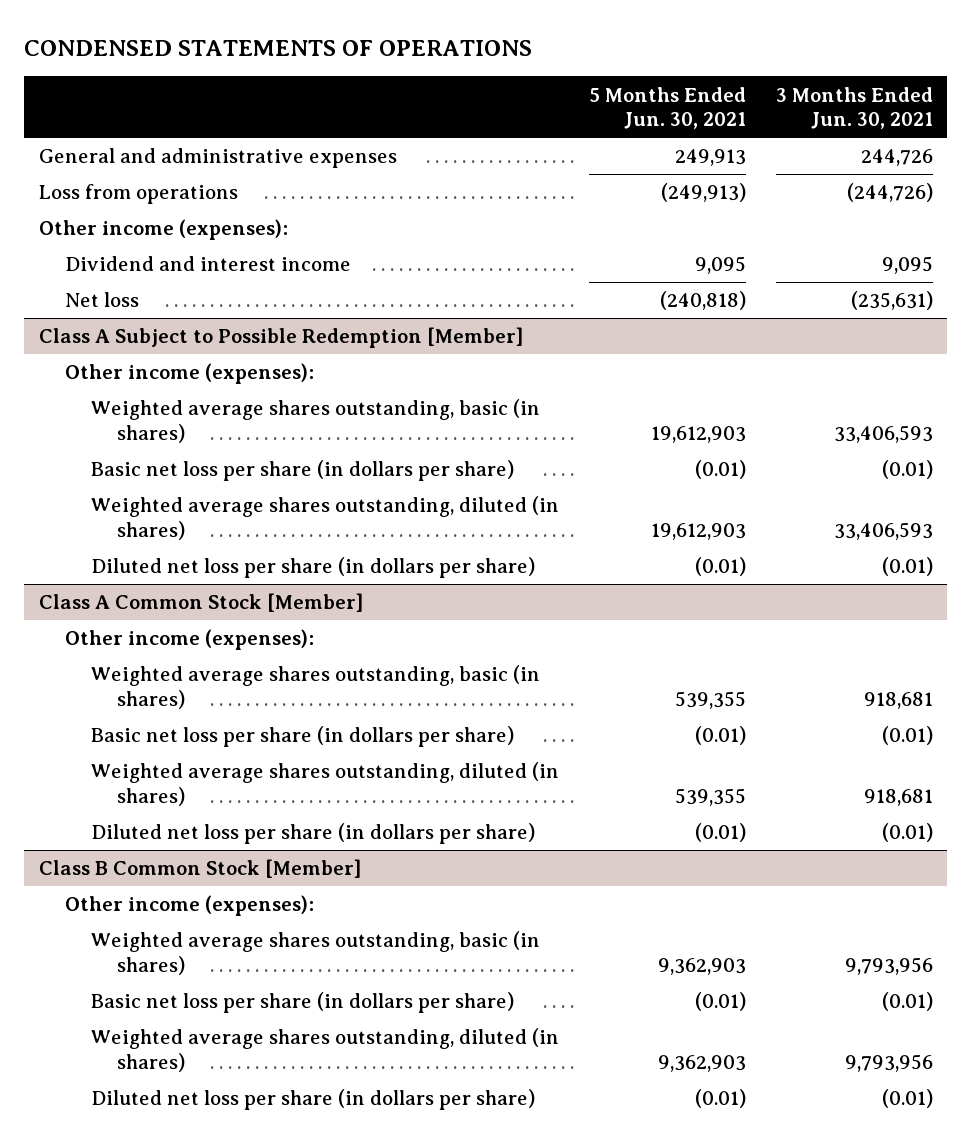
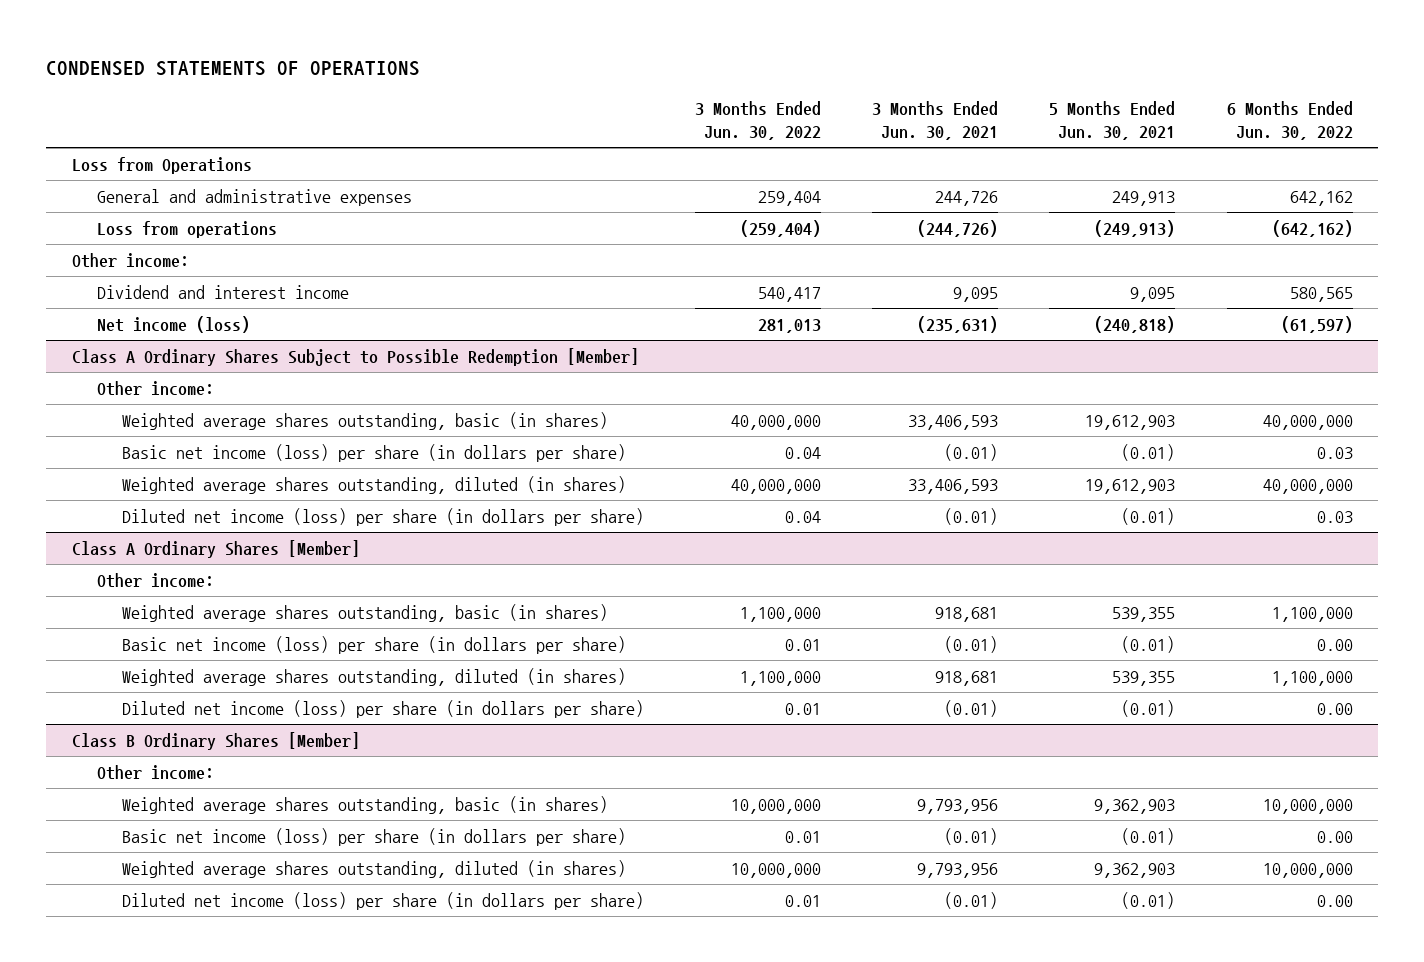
none -> [695,101,822,141] 3 Months Ended Jun. 30, 2022
none -> [1226,101,1353,141] 6 Months Ended Jun. 30, 2022
none -> [71,156,252,174] Loss from Operations
[38,219,288,241] Other income (expenses): -> [71,252,189,268] Other income:
[64,292,139,308] Net loss -> [96,315,250,333] Net income (loss)
[38,327,523,349] Class A Subject to Possible Redemption [Member] -> [71,347,639,366] Class A Ordinary Shares Subject to Possible Redemption [Member]
[64,363,314,385] Other income (expenses): -> [96,380,214,396] Other income:
[90,460,514,482] Basic net loss per share (in dollars per share) -> [122,443,627,462] Basic net income (loss) per share (in dollars per share)
[90,557,535,579] Diluted net loss per share (in dollars per share) -> [122,507,645,526] Diluted net income (loss) per share (in dollars per share)
[38,593,363,613] Class A Common Stock [Member] -> [71,539,360,558] Class A Ordinary Shares [Member]
[64,629,314,651] Other income (expenses): -> [96,572,214,588] Other income:
[90,726,514,748] Basic net loss per share (in dollars per share) -> [122,635,627,654] Basic net income (loss) per share (in dollars per share)
[90,823,535,845] Diluted net loss per share (in dollars per share) -> [122,699,645,718] Diluted net income (loss) per share (in dollars per share)
[38,859,361,879] Class B Common Stock [Member] -> [71,731,360,750] Class B Ordinary Shares [Member]
[64,895,314,917] Other income (expenses): -> [96,764,214,780] Other income:
[90,992,514,1014] Basic net loss per share (in dollars per share) -> [122,827,627,846] Basic net income (loss) per share (in dollars per share)
[90,1089,535,1111] Diluted net loss per share (in dollars per share) -> [122,891,645,910] Diluted net income (loss) per share (in dollars per share)

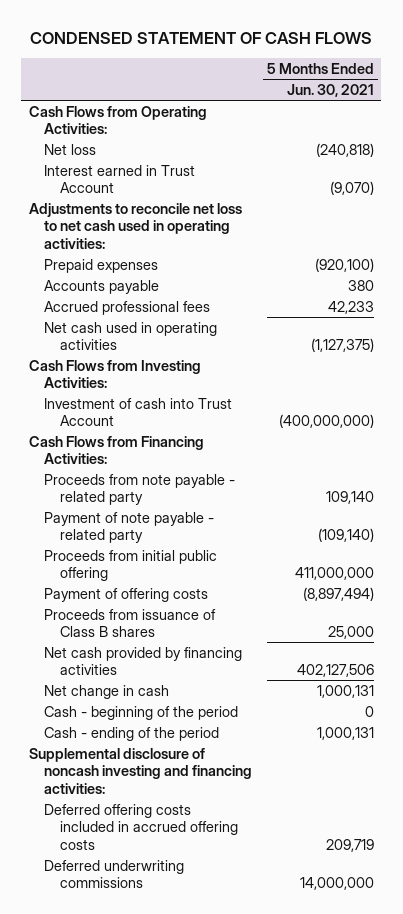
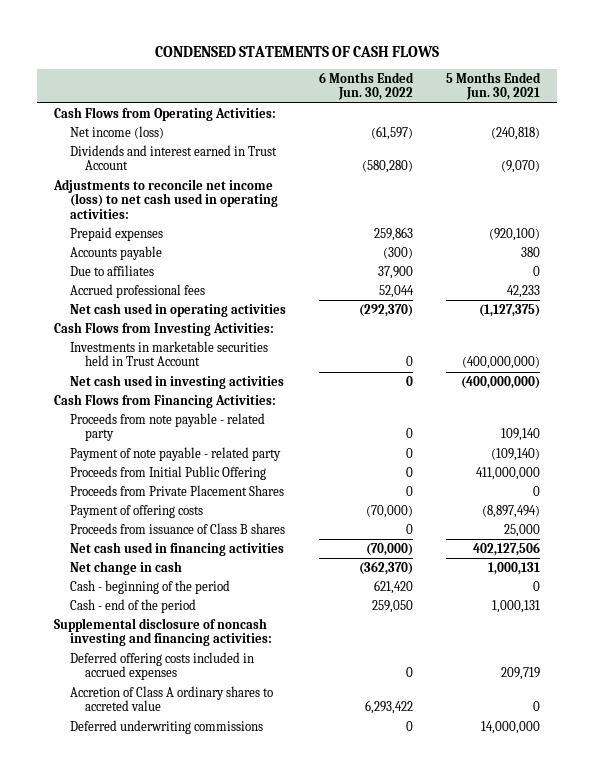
[30,31,373,44] CONDENSED STATEMENT OF CASH FLOWS -> [155,45,440,57] CONDENSED STATEMENTS OF CASH FLOWS
none -> [318,71,414,101] 6 Months Ended Jun. 30, 2022
[44,143,97,155] Net loss -> [69,125,164,139] Net income (loss)
[44,164,196,194] Interest earned in Trust Account -> [69,144,277,171] Dividends and interest earned in Trust Account
[28,202,242,249] Adjustments to reconcile net loss to net cash used in operating activities: -> [53,178,278,219] Adjustments to reconcile net income (loss) to net cash used in operating activities:
none -> [69,264,154,276] Due to affiliates
[44,397,233,427] Investment of cash into Trust Account -> [69,340,268,367] Investments in marketable securities held in Trust Account
none -> [69,374,284,389] Net cash used in investing activities
[44,549,218,582] Proceeds from initial public offering -> [69,465,266,480] Proceeds from Initial Public Offering
none -> [69,484,284,496] Proceeds from Private Placement Shares
[44,646,243,676] Net cash provided by financing activities -> [69,541,284,556] Net cash used in financing activities
[44,726,220,741] Cash - ending of the period -> [69,598,196,613] Cash - end of the period
[44,803,239,850] Deferred offering costs included in accrued offering costs -> [69,651,254,681] Deferred offering costs included in accrued expenses
none -> [69,685,273,712] Accretion of Class A ordinary shares to accreted value

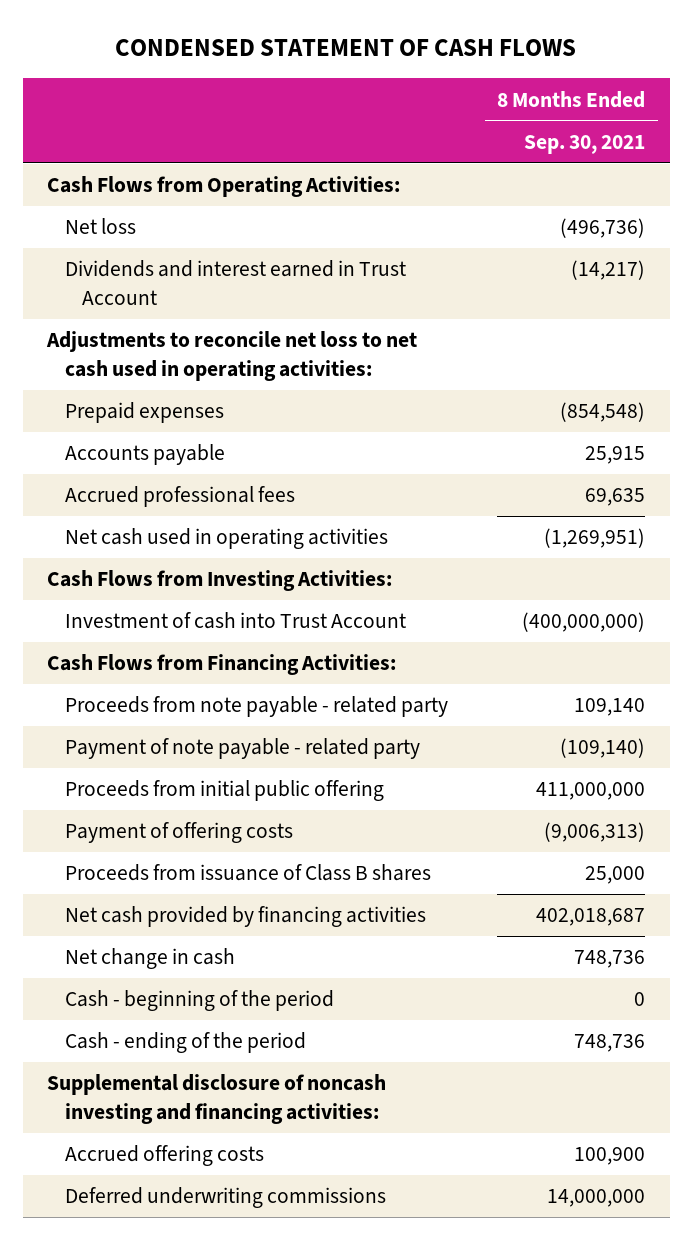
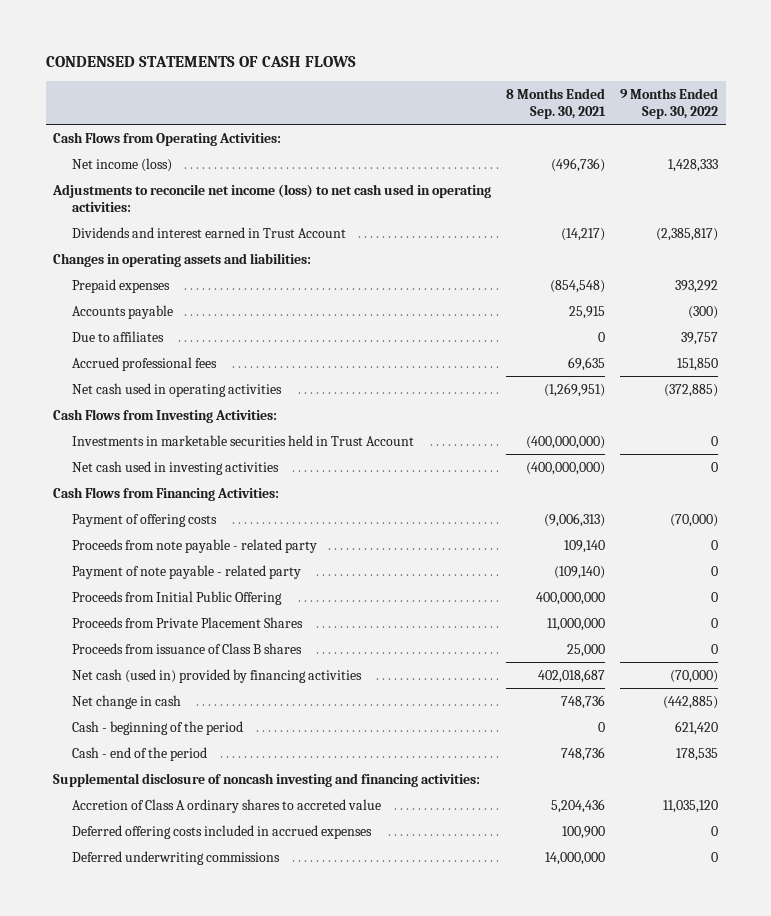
[115,39,577,57] CONDENSED STATEMENT OF CASH FLOWS -> [45,56,356,68] CONDENSED STATEMENTS OF CASH FLOWS
none -> [620,87,719,119] 9 Months Ended Sep. 30, 2022
[64,218,136,235] Net loss -> [71,157,172,172] Net income (loss)
none -> [52,183,492,212] Adjustments to reconcile net income (loss) to net cash used in operating activities:
[46,331,418,381] Adjustments to reconcile net loss to net cash used in operating activities: -> none
none -> [53,252,312,267] Changes in operating assets and liabilities:
none -> [71,330,164,342] Due to affiliates
[64,612,406,630] Investment of cash into Trust Account -> [71,434,414,446] Investments in marketable securities held in Trust Account
none -> [71,460,279,475] Net cash used in investing activities
[64,822,293,844] Payment of offering costs -> [71,513,217,527] Payment of offering costs
[64,780,384,802] Proceeds from initial public offering -> [71,590,282,605] Proceeds from Initial Public Offering
[536,782,646,801] 411,000,000 -> [536,591,606,605] 400,000,000
none -> [71,616,303,628] Proceeds from Private Placement Shares
[64,906,426,928] Net cash provided by financing activities -> [71,668,362,683] Net cash (used in) provided by financing activities
[64,1032,306,1054] Cash - ending of the period -> [71,746,207,761] Cash - end of the period
[64,1145,264,1167] Accrued offering costs -> none
none -> [71,798,381,813] Accretion of Class A ordinary shares to accreted value
none -> [71,824,372,839] Deferred offering costs included in accrued expenses

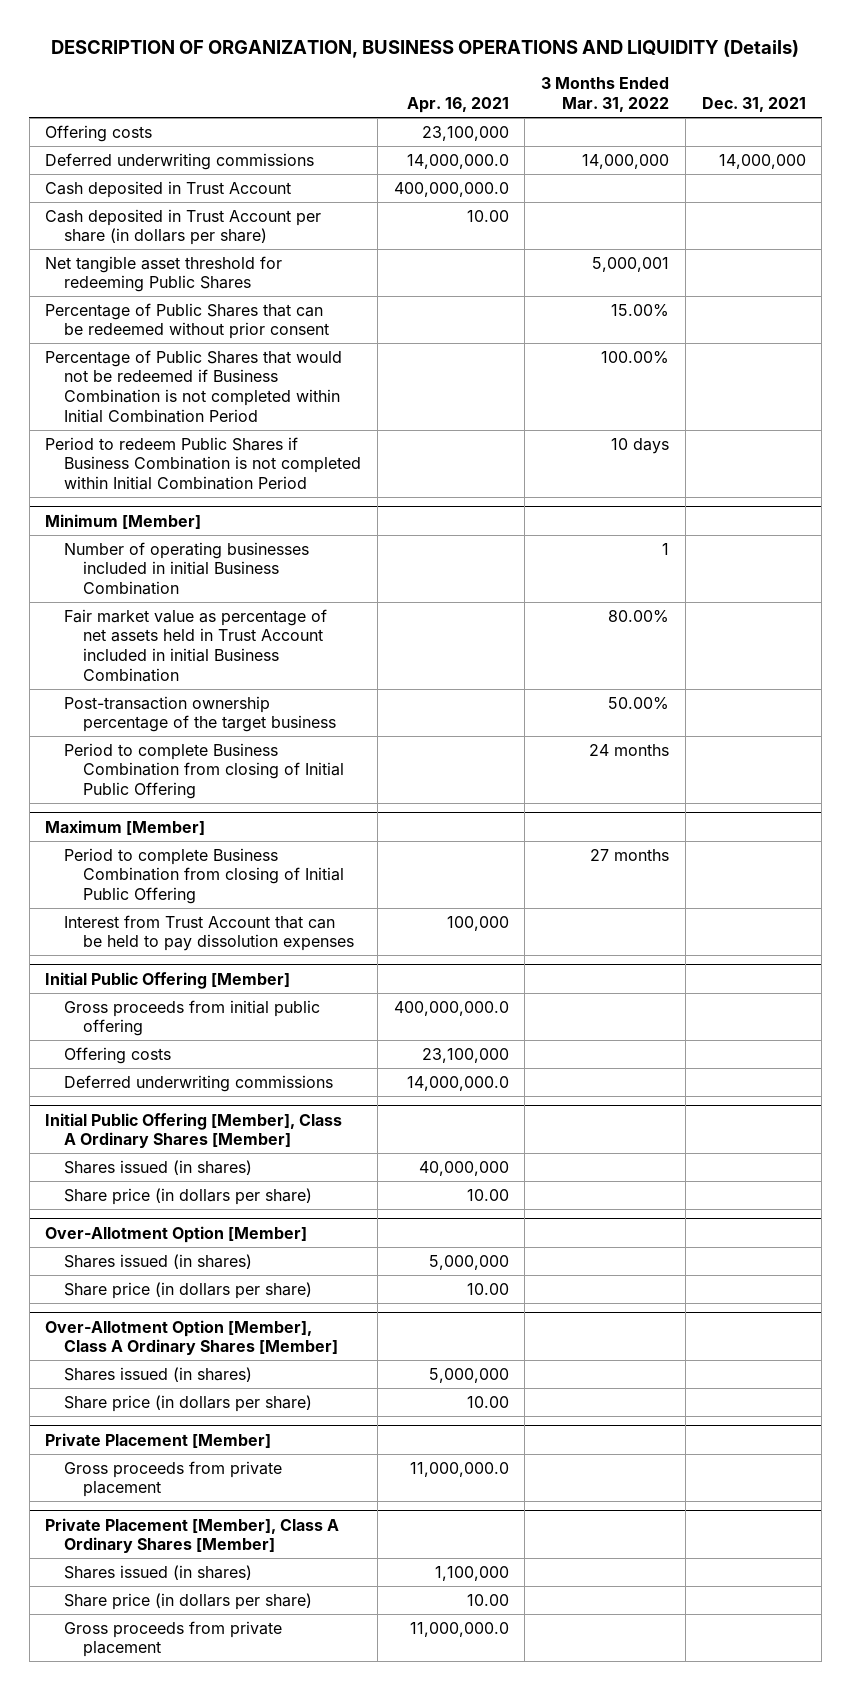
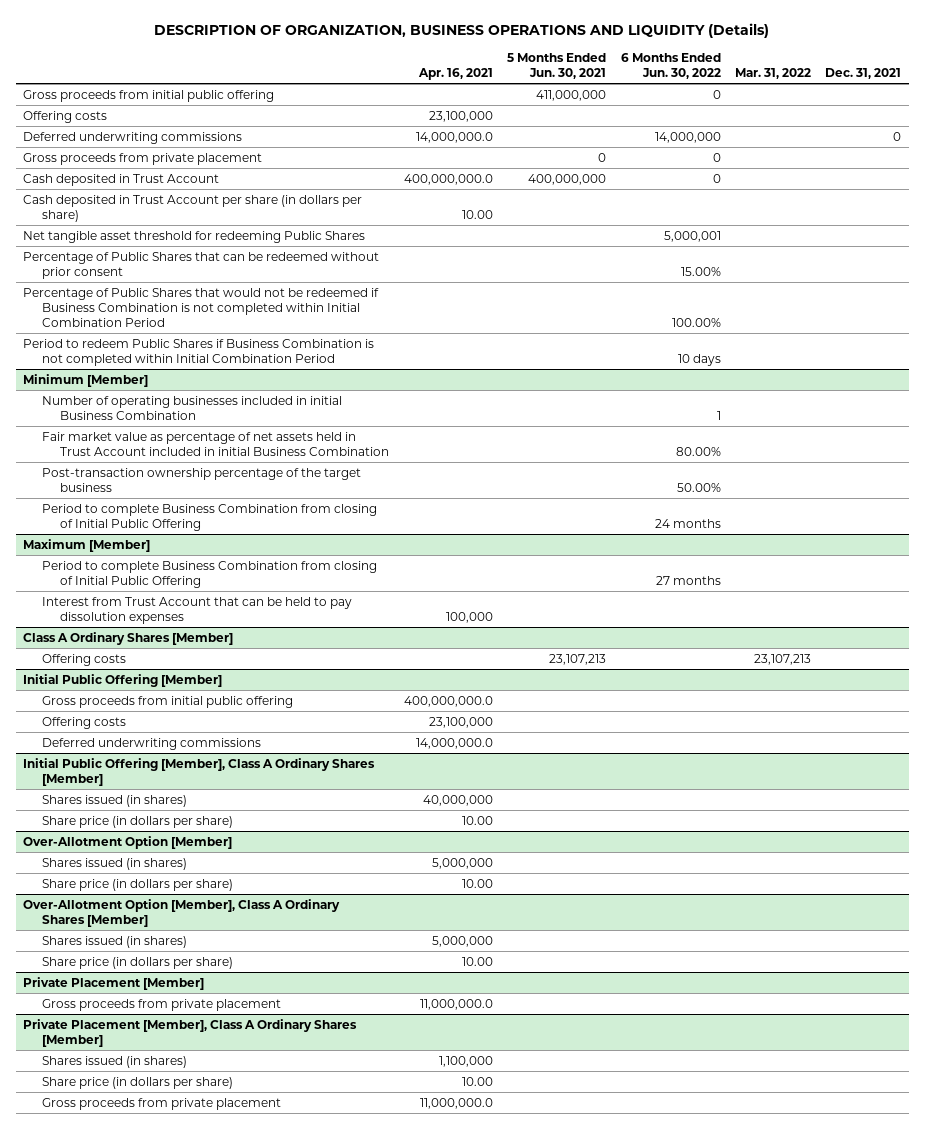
[541,77,670,113] 3 Months Ended Mar. 31, 2022 -> none
none -> [507,52,607,79] 5 Months Ended Jun. 30, 2021
none -> [620,52,721,79] 6 Months Ended Jun. 30, 2022
none -> [735,67,812,79] Mar. 31, 2022
none -> [23,89,275,102] Gross proceeds from initial public offering
[718,153,806,169] 14,000,000 -> [893,131,902,141] 0
none -> [23,152,263,165] Gross proceeds from private placement
none -> [23,631,234,645] Class A Ordinary Shares [Member]
none -> [41,653,126,666] Offering costs

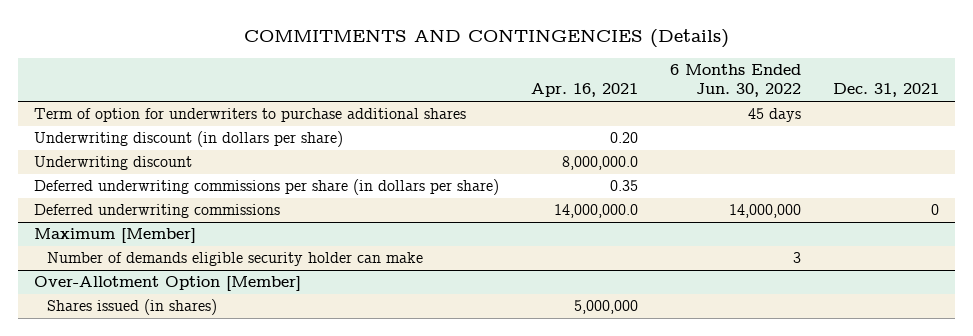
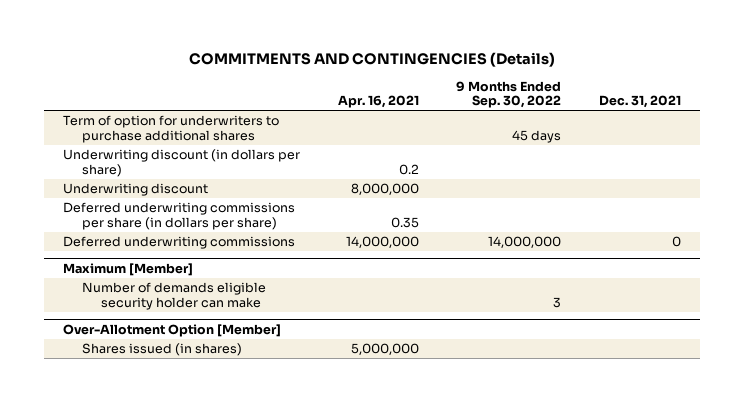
[670,64,802,98] 6 Months Ended Jun. 30, 2022 -> none
none -> [456,80,562,109] 9 Months Ended Sep. 30, 2022
[610,132,639,144] 0.20 -> [398,163,419,175] 0.2
[562,156,639,171] 8,000,000.0 -> [350,183,419,196] 8,000,000
[554,204,639,219] 14,000,000.0 -> [345,236,419,249] 14,000,000

